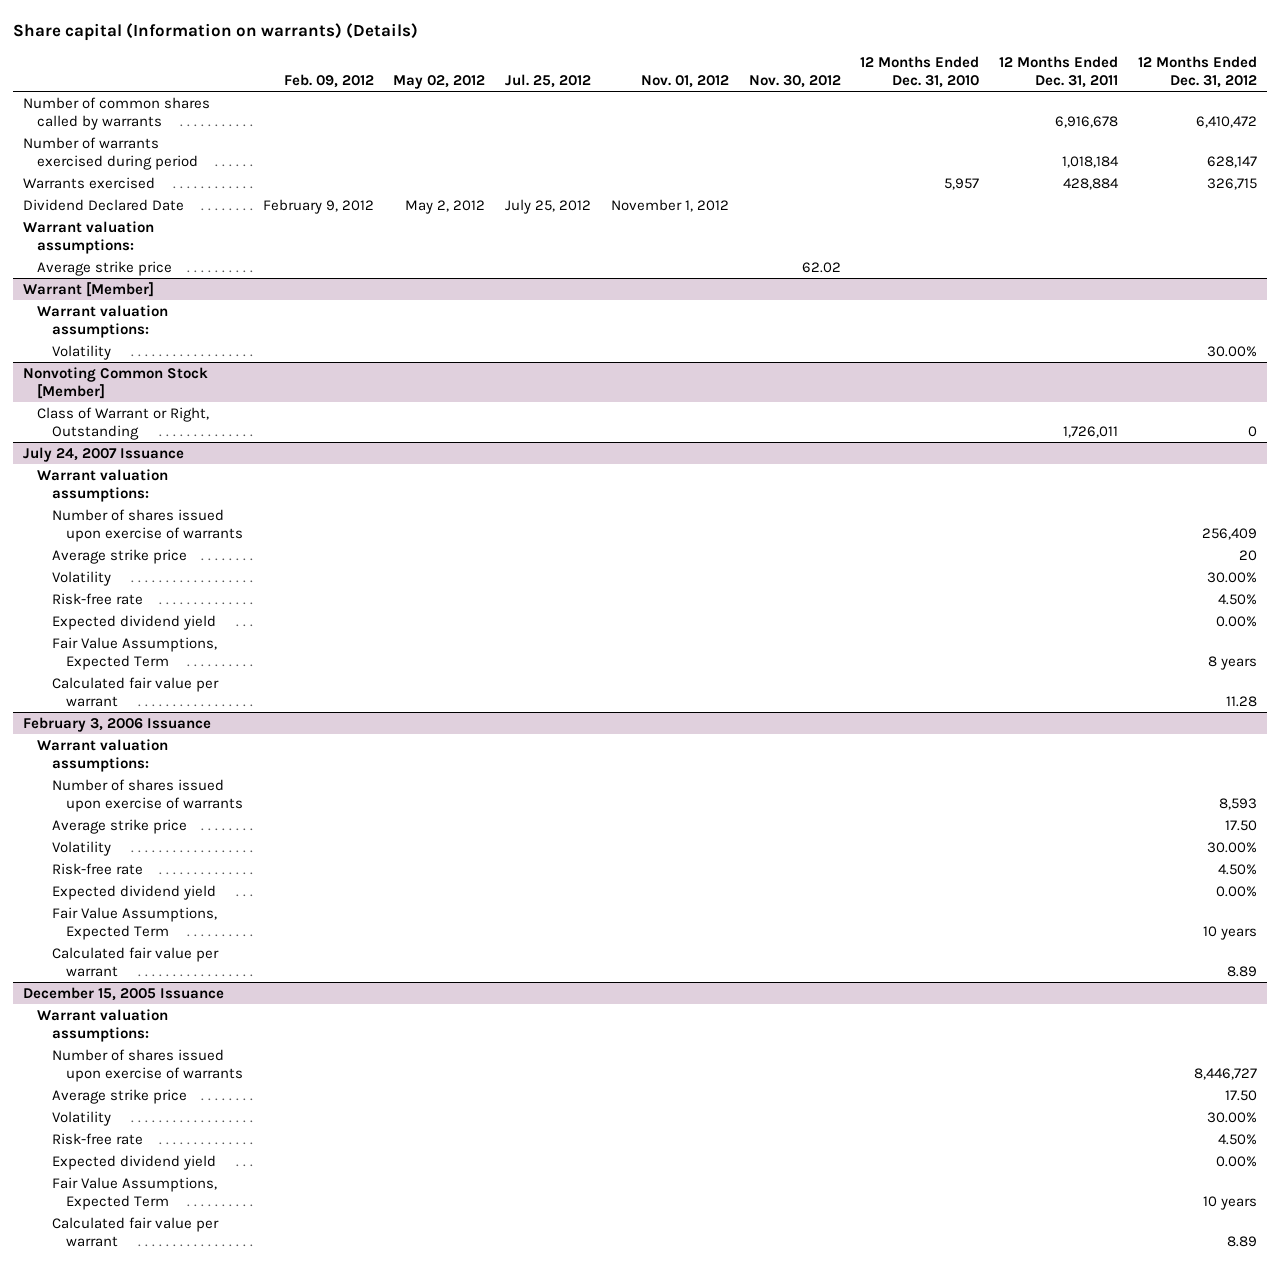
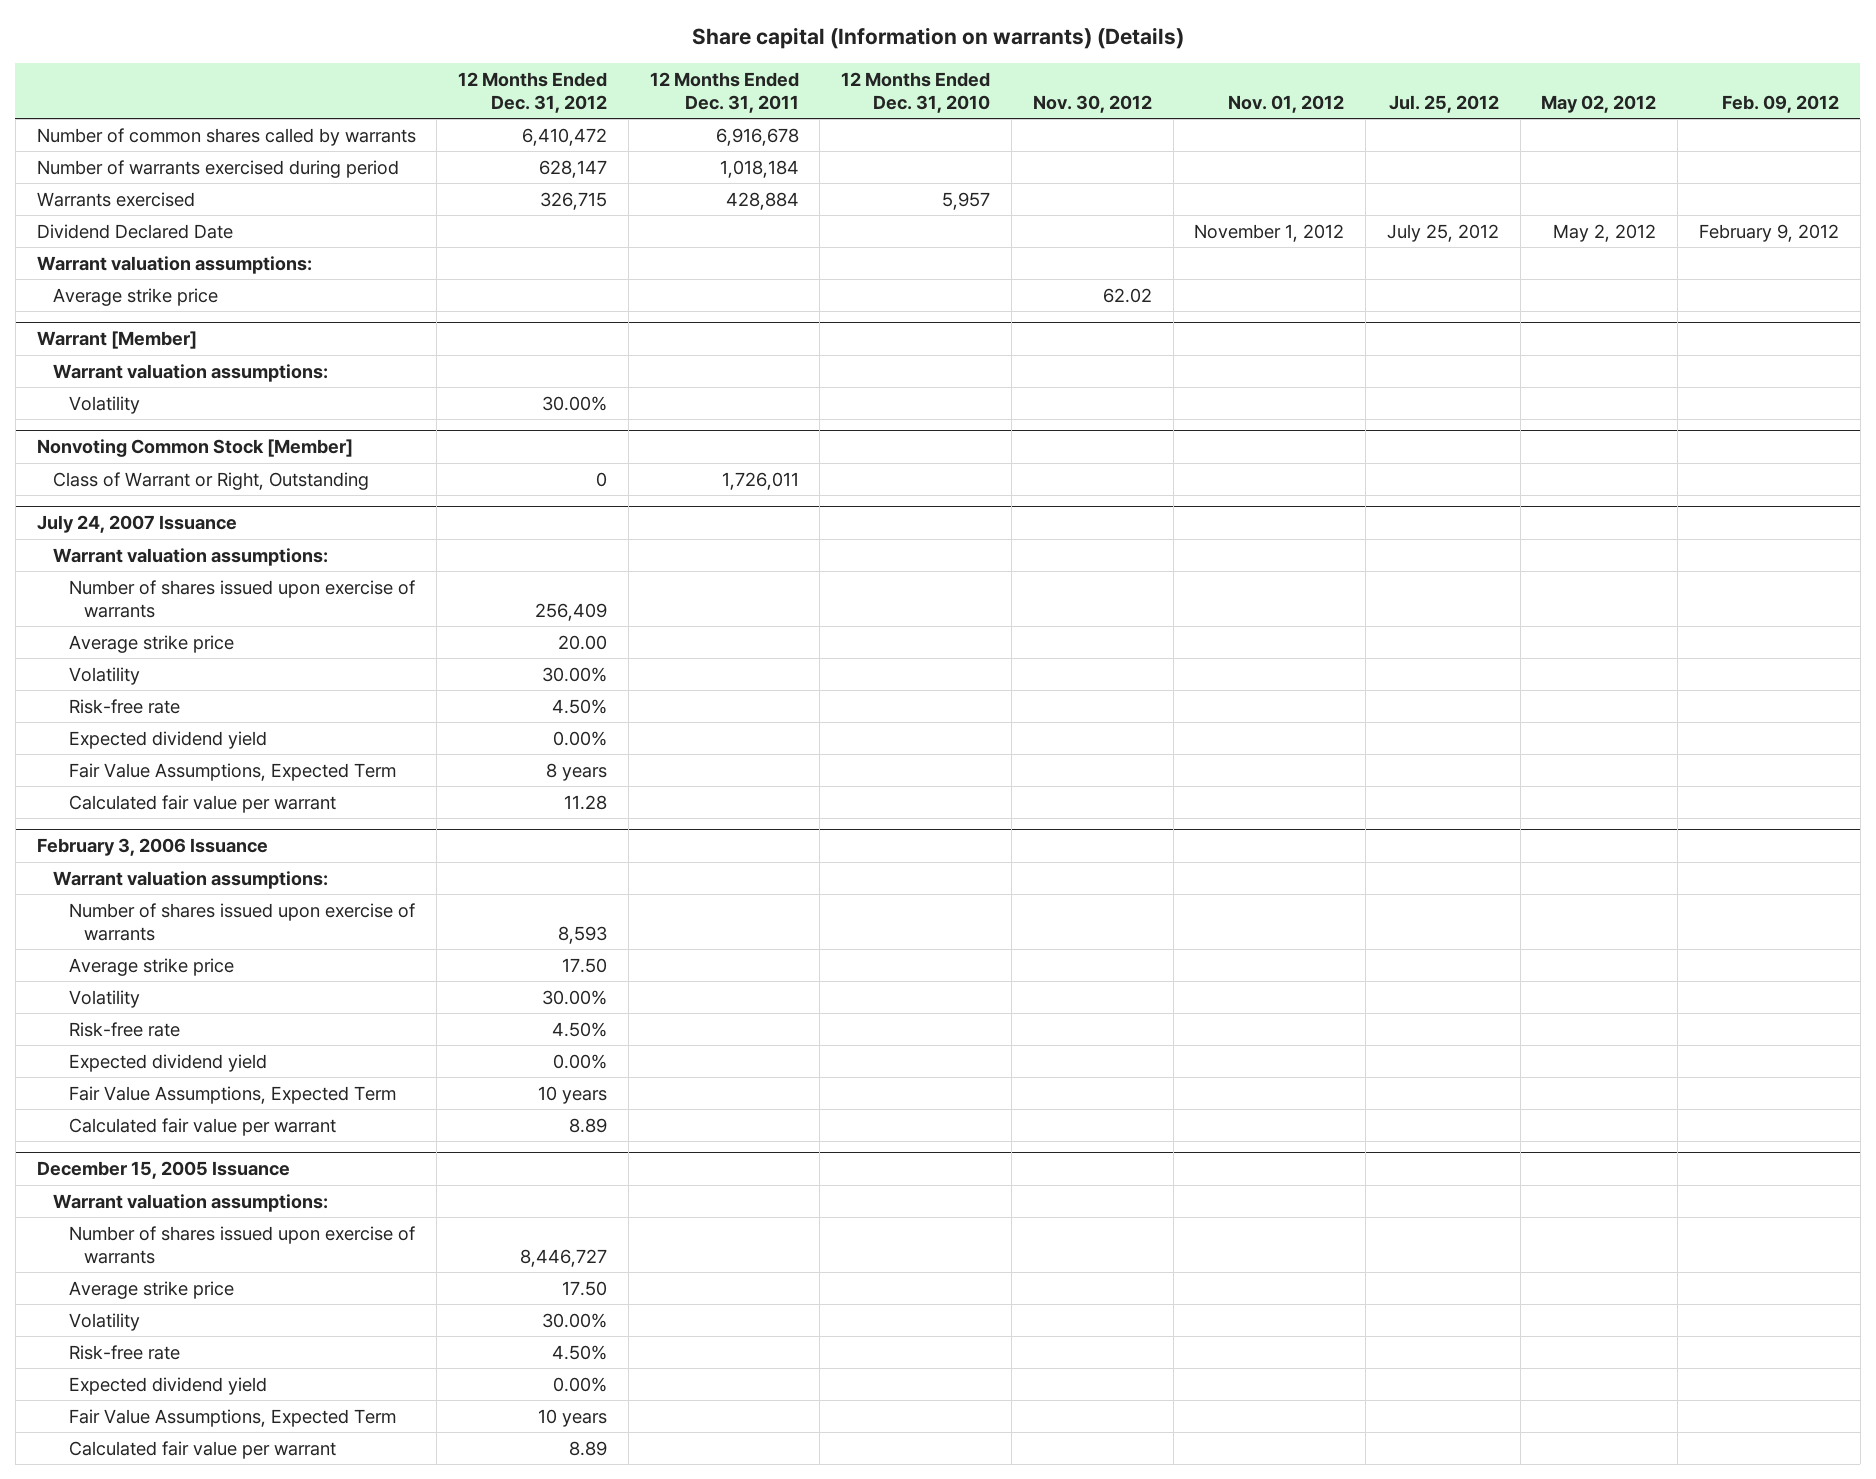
[1238,549,1257,561] 20 -> [558,634,608,650] 20.00

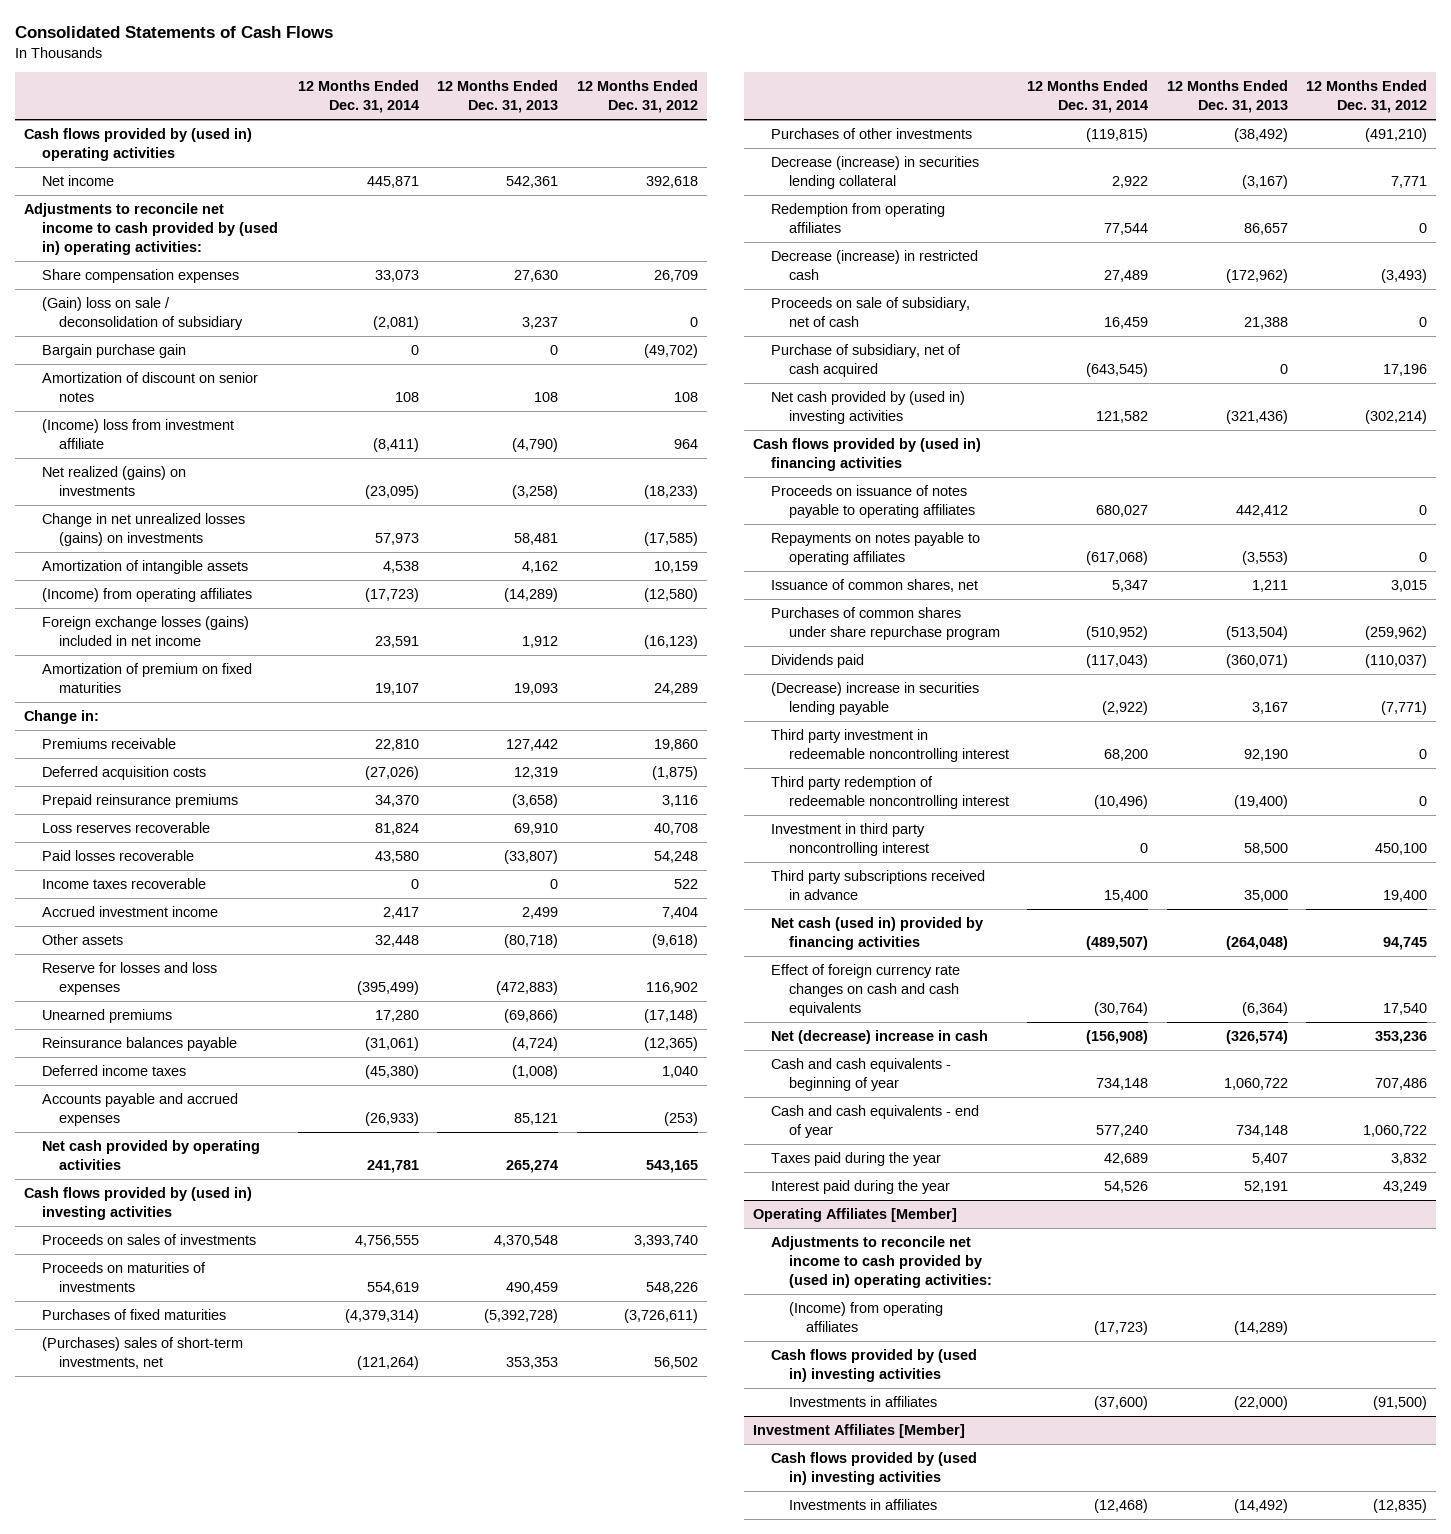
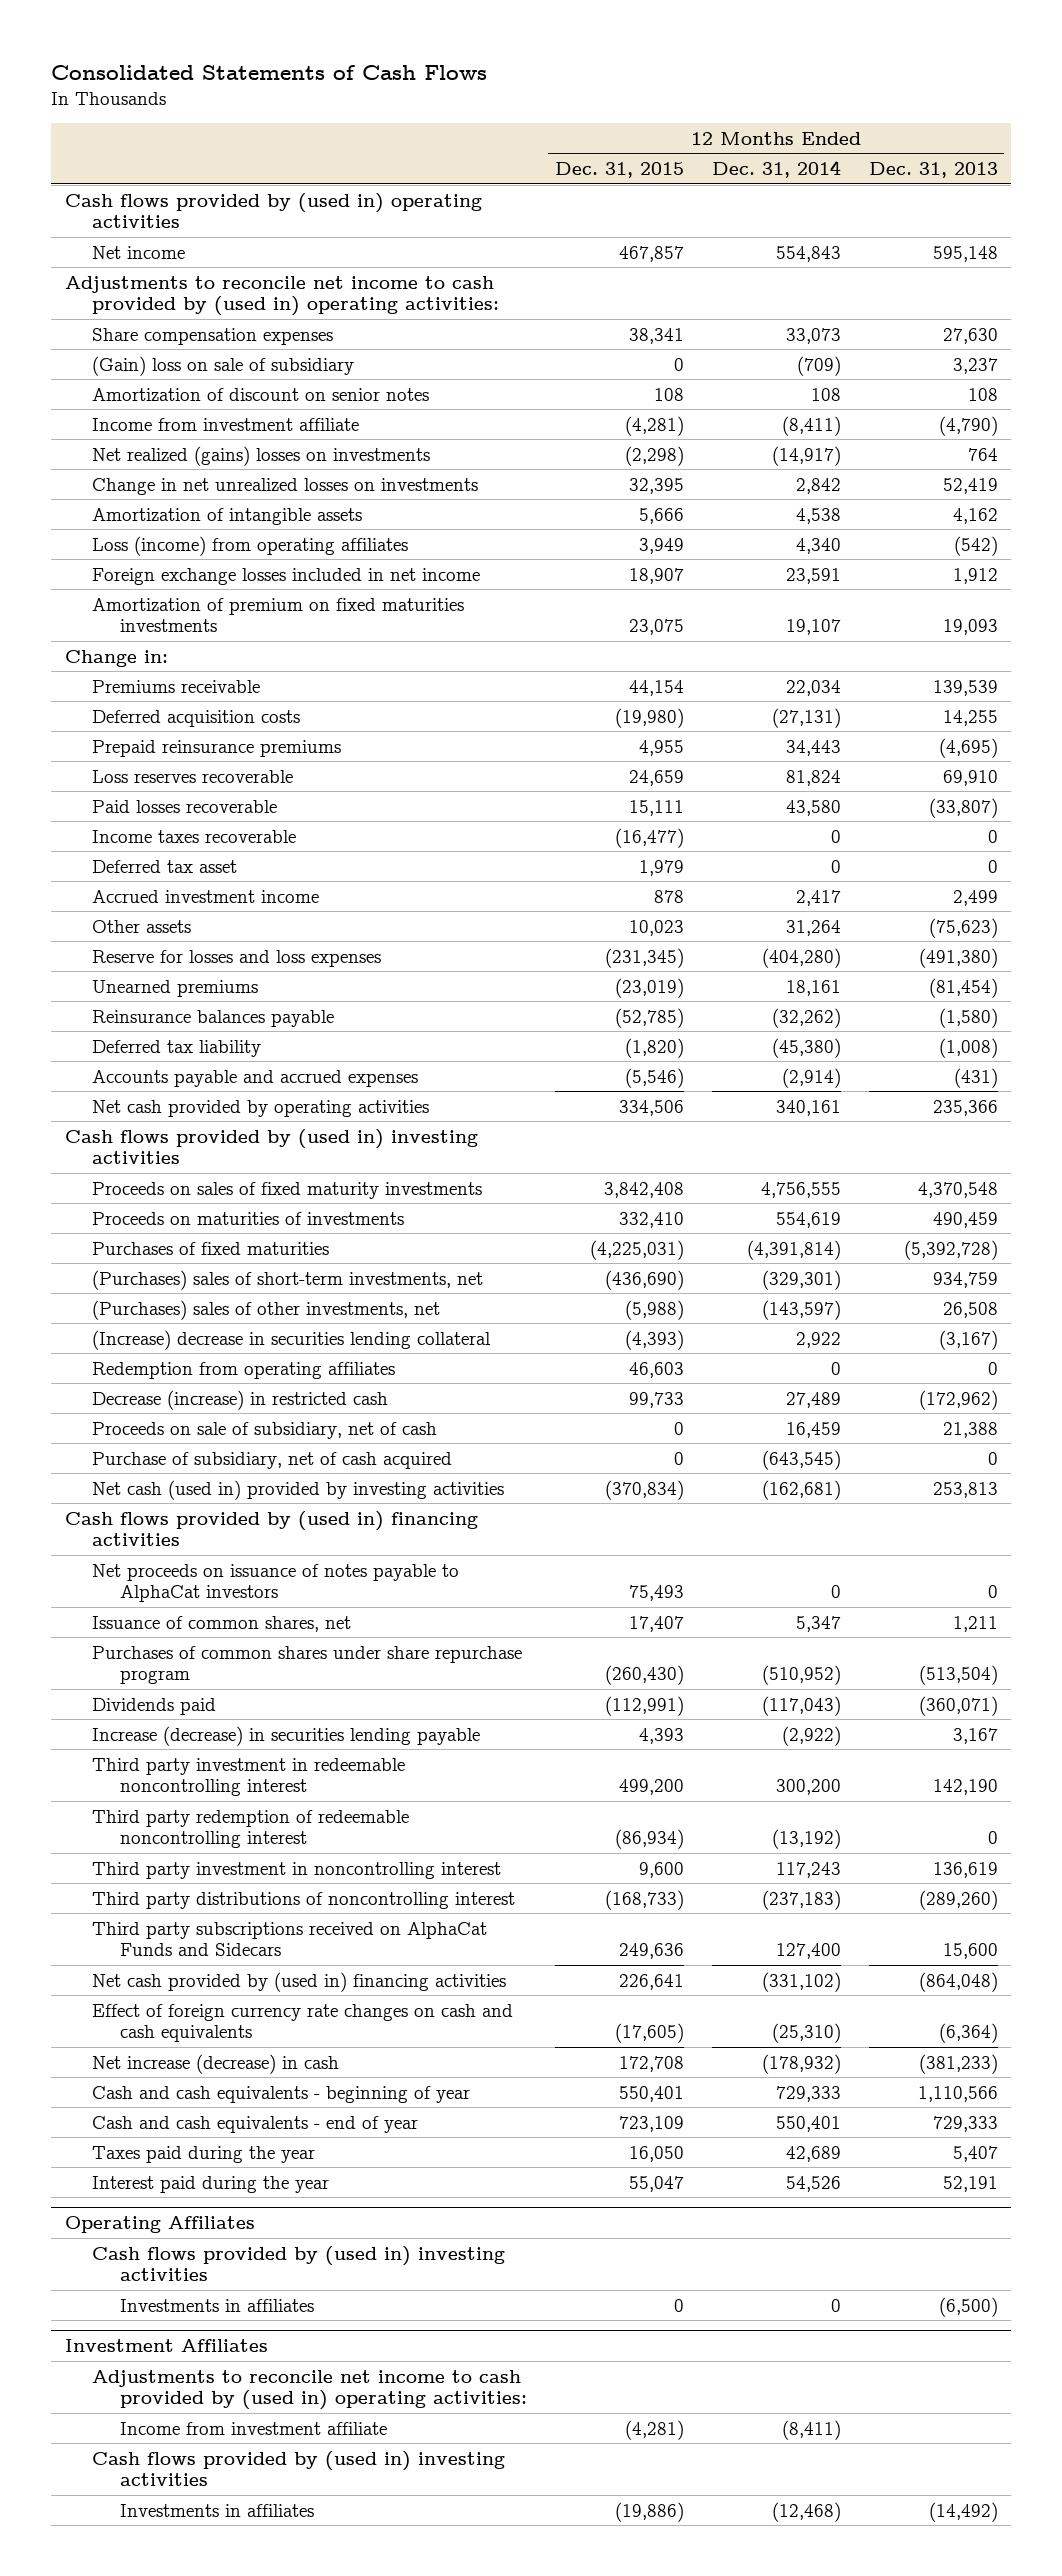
[576,80,698,114] 12 Months Ended Dec. 31, 2012 -> none
none -> [554,161,684,178] Dec. 31, 2015
[366,176,419,189] 445,871 -> [775,245,841,262] 554,843
[506,176,559,189] 542,361 -> [932,245,998,262] 595,148
[41,344,186,359] Bargain purchase gain -> none
[41,297,244,331] (Gain) loss on sale / deconsolidation of subsidiary -> [92,355,355,376] (Gain) loss on sale of subsidiary
[372,316,419,331] (2,081) -> [796,355,841,376] (709)
[41,419,234,450] (Income) loss from investment affiliate -> [92,417,360,431] Income from investment affiliate
[41,466,186,497] Net realized (gains) on investments -> [92,445,431,466] Net realized (gains) losses on investments
[364,485,419,500] (23,095) -> [771,445,841,466] (14,917)
[512,485,559,500] (3,258) -> [967,447,998,461] 764
[41,513,245,547] Change in net unrealized losses (gains) on investments -> [92,477,479,495] Change in net unrealized losses on investments
[374,533,419,546] 57,973 -> [795,477,841,494] 2,842
[514,533,559,546] 58,481 -> [942,477,998,494] 52,419
[41,588,252,603] (Income) from operating affiliates -> [92,535,409,556] Loss (income) from operating affiliates
[364,588,419,603] (17,723) -> [795,537,841,554] 4,340
[504,588,559,603] (14,289) -> [953,535,998,556] (542)
[41,616,249,647] Foreign exchange losses (gains) included in net income -> [92,567,481,585] Foreign exchange losses included in net income
[41,663,252,694] Amortization of premium on fixed maturities -> [92,597,465,633] Amortization of premium on fixed maturities investments
[374,739,419,752] 22,810 -> [785,679,841,696] 22,034
[506,739,559,752] 127,442 -> [932,679,998,696] 139,539
[364,766,419,781] (27,026) -> [771,707,841,728] (27,131)
[514,767,559,780] 12,319 -> [942,709,998,726] 14,255
[374,795,419,808] 34,370 -> [785,739,841,756] 34,443
[512,794,559,809] (3,658) -> [938,737,998,758] (4,695)
none -> [92,859,238,873] Deferred tax asset
[374,935,419,948] 32,448 -> [785,919,841,936] 31,264
[504,934,559,949] (80,718) -> [928,917,998,938] (75,623)
[356,981,419,996] (395,499) -> [761,947,841,968] (404,280)
[496,981,559,996] (472,883) -> [918,947,998,968] (491,380)
[374,1010,419,1023] 17,280 -> [785,979,841,996] 18,161
[504,1009,559,1024] (69,866) -> [928,977,998,998] (81,454)
[364,1037,419,1052] (31,061) -> [771,1007,841,1028] (32,262)
[512,1037,559,1052] (4,724) -> [938,1007,998,1028] (1,580)
[41,1065,186,1077] Deferred income taxes -> [92,1039,262,1057] Deferred tax liability
[364,1112,419,1127] (26,933) -> [781,1067,841,1088] (2,914)
[514,1113,559,1126] 85,121 -> [953,1067,998,1088] (431)
[366,1160,419,1174] 241,781 -> [775,1099,841,1116] 340,161
[506,1160,559,1174] 265,274 -> [932,1099,998,1116] 235,366
[41,1234,256,1246] Proceeds on sales of investments -> [92,1181,483,1199] Proceeds on sales of fixed maturity investments
[344,1309,419,1324] (4,379,314) -> [746,1239,841,1260] (4,391,814)
[356,1356,419,1371] (121,264) -> [761,1269,841,1290] (329,301)
[506,1357,559,1370] 353,353 -> [932,1271,998,1288] 934,759
[770,128,972,140] Purchases of other investments -> [92,1299,441,1320] (Purchases) sales of other investments, net
[1086,128,1149,143] (119,815) -> [761,1299,841,1320] (143,597)
[1233,128,1288,143] (38,492) -> [942,1301,998,1318] 26,508
[770,156,979,190] Decrease (increase) in securities lending collateral -> [92,1329,492,1350] (Increase) decrease in securities lending collateral
[1104,223,1149,236] 77,544 -> [830,1361,841,1375] 0
[1243,223,1288,236] 86,657 -> [987,1361,998,1375] 0
[770,391,965,425] Net cash provided by (used in) investing activities -> [92,1479,505,1500] Net cash (used in) provided by investing activities
[1096,411,1149,424] 121,582 -> [761,1479,841,1500] (162,681)
[1225,410,1288,425] (321,436) -> [932,1481,998,1498] 253,813
[770,532,980,566] Repayments on notes payable to operating affiliates -> none
[770,485,975,519] Proceeds on issuance of notes payable to operating affiliates -> [92,1563,460,1603] Net proceeds on issuance of notes payable to AlphaCat investors
[1096,505,1149,518] 680,027 -> [830,1585,841,1599] 0
[1235,505,1288,518] 442,412 -> [987,1585,998,1599] 0
[770,682,979,716] (Decrease) increase in securities lending payable -> [92,1725,481,1746] Increase (decrease) in securities lending payable
[1104,749,1149,762] 68,200 -> [775,1779,841,1796] 300,200
[1243,749,1288,762] 92,190 -> [932,1779,998,1796] 142,190
[1094,795,1149,810] (10,496) -> [771,1829,841,1850] (13,192)
[1233,795,1288,810] (19,400) -> [987,1831,998,1845] 0
[770,823,929,857] Investment in third party noncontrolling interest -> [92,1861,502,1879] Third party investment in noncontrolling interest
[1140,843,1149,854] 0 -> [775,1861,841,1878] 117,243
[1243,843,1288,856] 58,500 -> [932,1861,998,1878] 136,619
none -> [92,1891,516,1909] Third party distributions of noncontrolling interest
[770,870,985,901] Third party subscriptions received in advance -> [92,1921,488,1957] Third party subscriptions received on AlphaCat Funds and Sidecars
[1104,890,1149,903] 15,400 -> [775,1943,841,1960] 127,400
[1243,890,1288,903] 35,000 -> [942,1943,998,1960] 15,600
[770,917,983,951] Net cash (used in) provided by financing activities -> [92,1971,507,1992] Net cash provided by (used in) financing activities
[1086,936,1149,951] (489,507) -> [761,1971,841,1992] (331,102)
[1225,936,1288,951] (264,048) -> [918,1971,998,1992] (864,048)
[1094,1002,1149,1017] (30,764) -> [771,2023,841,2044] (25,310)
[770,1030,988,1045] Net (decrease) increase in cash -> [92,2053,340,2074] Net increase (decrease) in cash
[1086,1030,1149,1045] (156,908) -> [761,2053,841,2074] (178,932)
[1225,1030,1288,1045] (326,574) -> [918,2053,998,2074] (381,233)
[1096,1078,1149,1091] 734,148 -> [775,2085,841,2102] 729,333
[1223,1078,1288,1091] 1,060,722 -> [917,2085,998,2102] 1,110,566
[1096,1125,1149,1138] 577,240 -> [775,2115,841,2132] 550,401
[1235,1125,1288,1138] 734,148 -> [932,2115,998,2132] 729,333
[770,1236,992,1289] Adjustments to reconcile net income to cash provided by (used in) operating activities: -> none
[788,1302,943,1333] (Income) from operating affiliates -> none
[753,1208,958,1223] Operating Affiliates [Member] -> [64,2216,255,2234] Operating Affiliates
[1094,1396,1149,1411] (37,600) -> [830,2298,841,2312] 0
[1233,1396,1288,1411] (22,000) -> [938,2296,998,2317] (6,500)
[753,1424,966,1439] Investment Affiliates [Member] -> [64,2339,268,2353] Investment Affiliates
none -> [92,2369,528,2411] Adjustments to reconcile net income to cash provided by (used in) operating activities:
none -> [120,2421,388,2435] Income from investment affiliate

